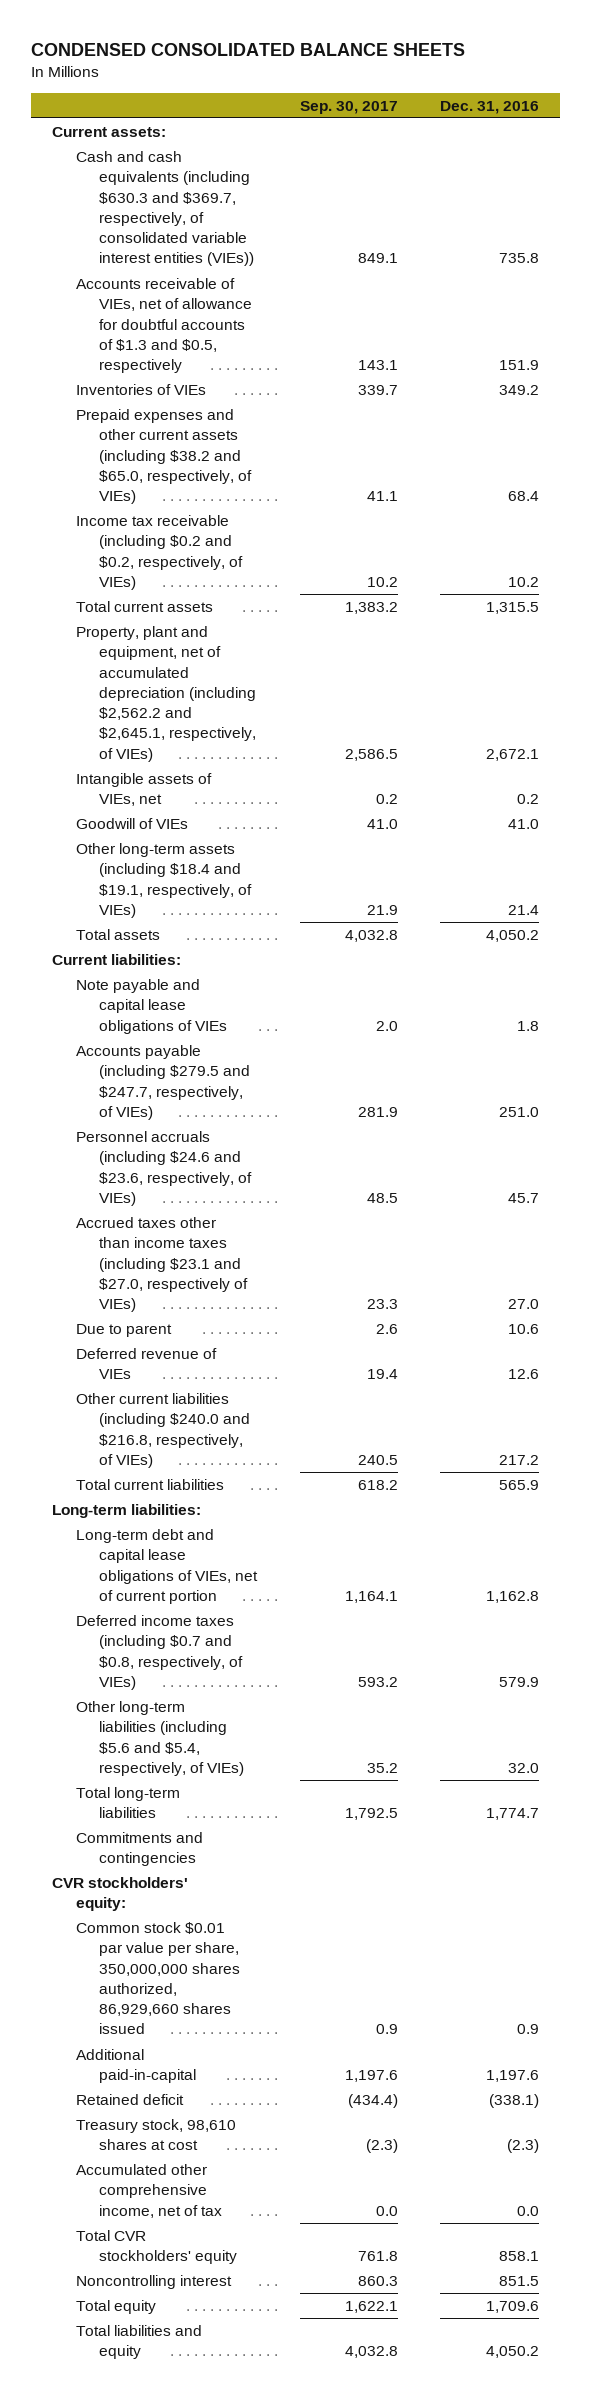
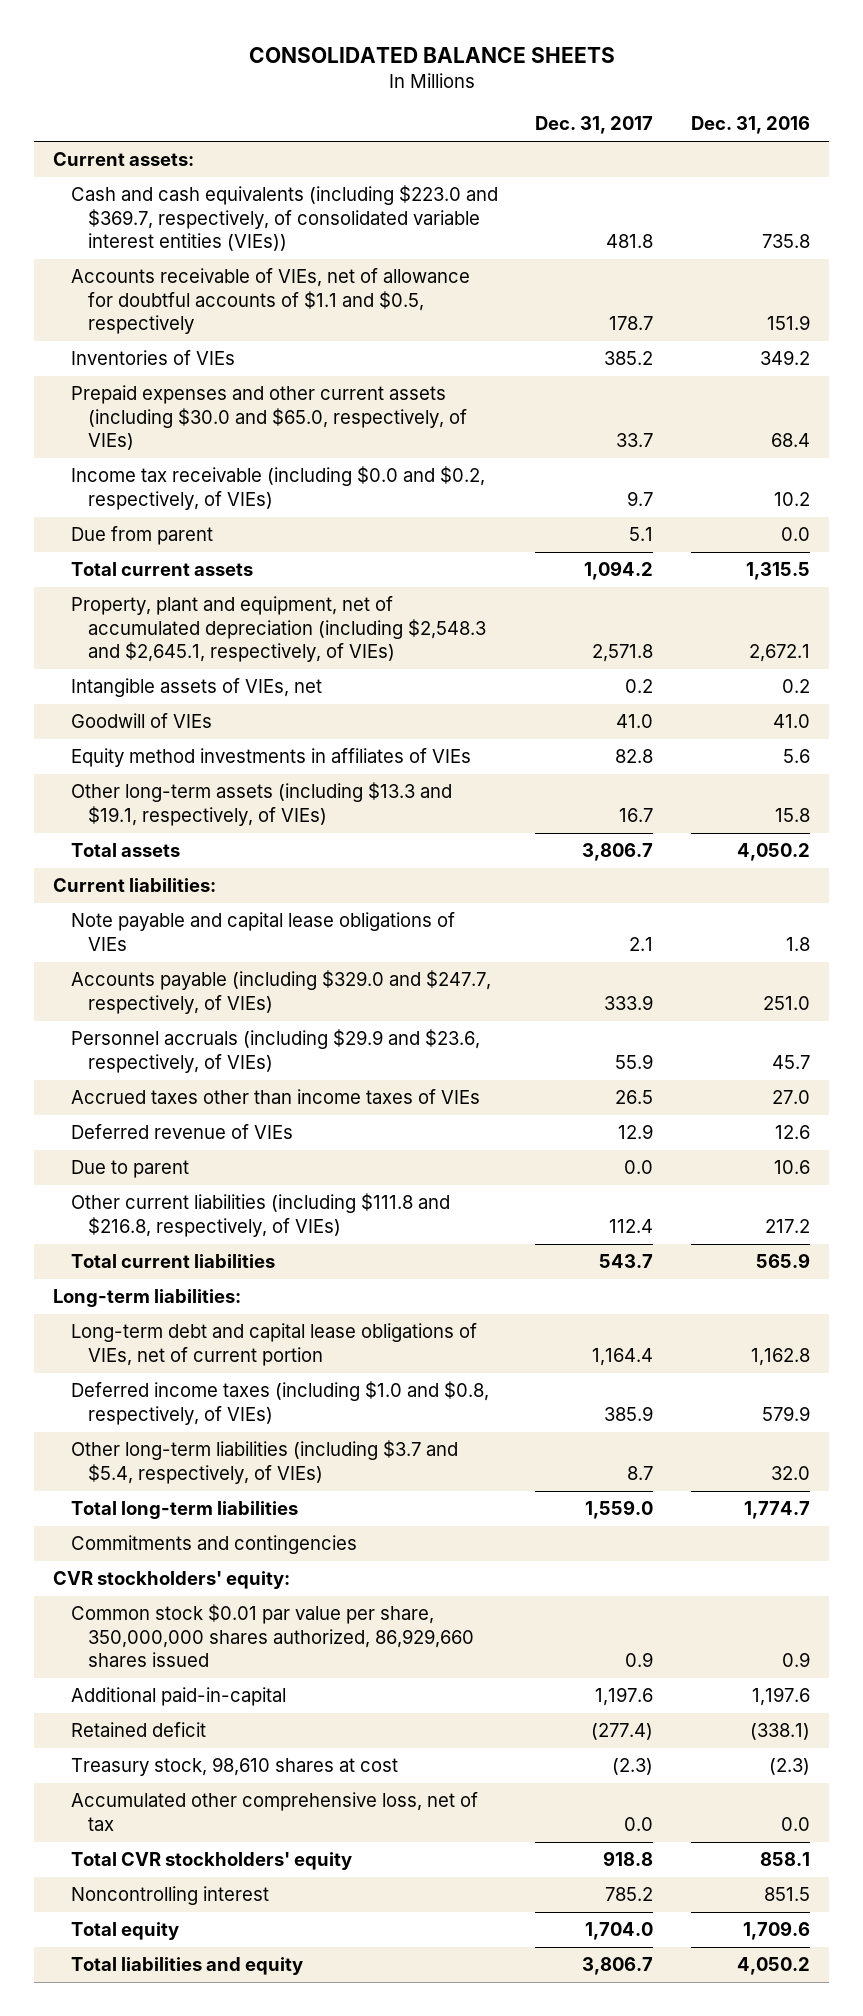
[31,42,466,56] CONDENSED CONSOLIDATED BALANCE SHEETS -> [248,46,615,63] CONSOLIDATED BALANCE SHEETS
[299,100,398,114] Sep. 30, 2017 -> none
none -> [535,116,654,135] Dec. 31, 2017
[75,150,255,267] Cash and cash equivalents (including $630.3 and $369.7, respectively, of consolidated variable interest entities (VIEs)) -> [70,185,498,252] Cash and cash equivalents (including $223.0 and $369.7, respectively, of consolidated variable interest entities (VIEs))
[75,277,253,374] Accounts receivable of VIEs, net of allowance for doubtful accounts of $1.3 and $0.5, respectively -> [70,268,470,335] Accounts receivable of VIEs, net of allowance for doubtful accounts of $1.1 and $0.5, respectively
[75,408,253,505] Prepaid expenses and other current assets (including $38.2 and $65.0, respectively, of VIEs) -> [70,385,468,451] Prepaid expenses and other current assets (including $30.0 and $65.0, respectively, of VIEs)
[75,514,244,590] Income tax receivable (including $0.2 and $0.2, respectively, of VIEs) -> [70,466,485,510] Income tax receivable (including $0.0 and $0.2, respectively, of VIEs)
none -> [70,526,213,546] Due from parent
[75,625,257,762] Property, plant and equipment, net of accumulated depreciation (including $2,562.2 and $2,645.1, respectively, of VIEs) -> [70,596,487,663] Property, plant and equipment, net of accumulated depreciation (including $2,548.3 and $2,645.1, respectively, of VIEs)
none -> [70,748,471,768] Equity method investments in affiliates of VIEs
[75,842,253,918] Other long-term assets (including $18.4 and $19.1, respectively, of VIEs) -> [70,782,452,826] Other long-term assets (including $13.3 and $19.1, respectively, of VIEs)
[507,904,539,915] 21.4 -> [775,807,811,822] 15.8
[75,1044,251,1120] Accounts payable (including $279.5 and $247.7, respectively, of VIEs) -> [70,970,491,1014] Accounts payable (including $329.0 and $247.7, respectively, of VIEs)
[75,1130,253,1206] Personnel accruals (including $24.6 and $23.6, respectively, of VIEs) -> [70,1029,480,1073] Personnel accruals (including $29.9 and $23.6, respectively, of VIEs)
[75,1216,249,1313] Accrued taxes other than income taxes (including $23.1 and $27.0, respectively of VIEs) -> [70,1089,480,1105] Accrued taxes other than income taxes of VIEs
[75,1323,172,1337] Due to parent -> [70,1160,189,1179] Due to parent
[75,1392,251,1468] Other current liabilities (including $240.0 and $216.8, respectively, of VIEs) -> [70,1193,450,1237] Other current liabilities (including $111.8 and $216.8, respectively, of VIEs)
[75,1614,244,1690] Deferred income taxes (including $0.7 and $0.8, respectively, of VIEs) -> [70,1381,489,1425] Deferred income taxes (including $1.0 and $0.8, respectively, of VIEs)
[75,1700,245,1776] Other long-term liabilities (including $5.6 and $5.4, respectively, of VIEs) -> [70,1440,458,1484] Other long-term liabilities (including $3.7 and $5.4, respectively, of VIEs)
[75,2163,223,2218] Accumulated other comprehensive income, net of tax -> [70,1792,478,1831] Accumulated other comprehensive loss, net of tax

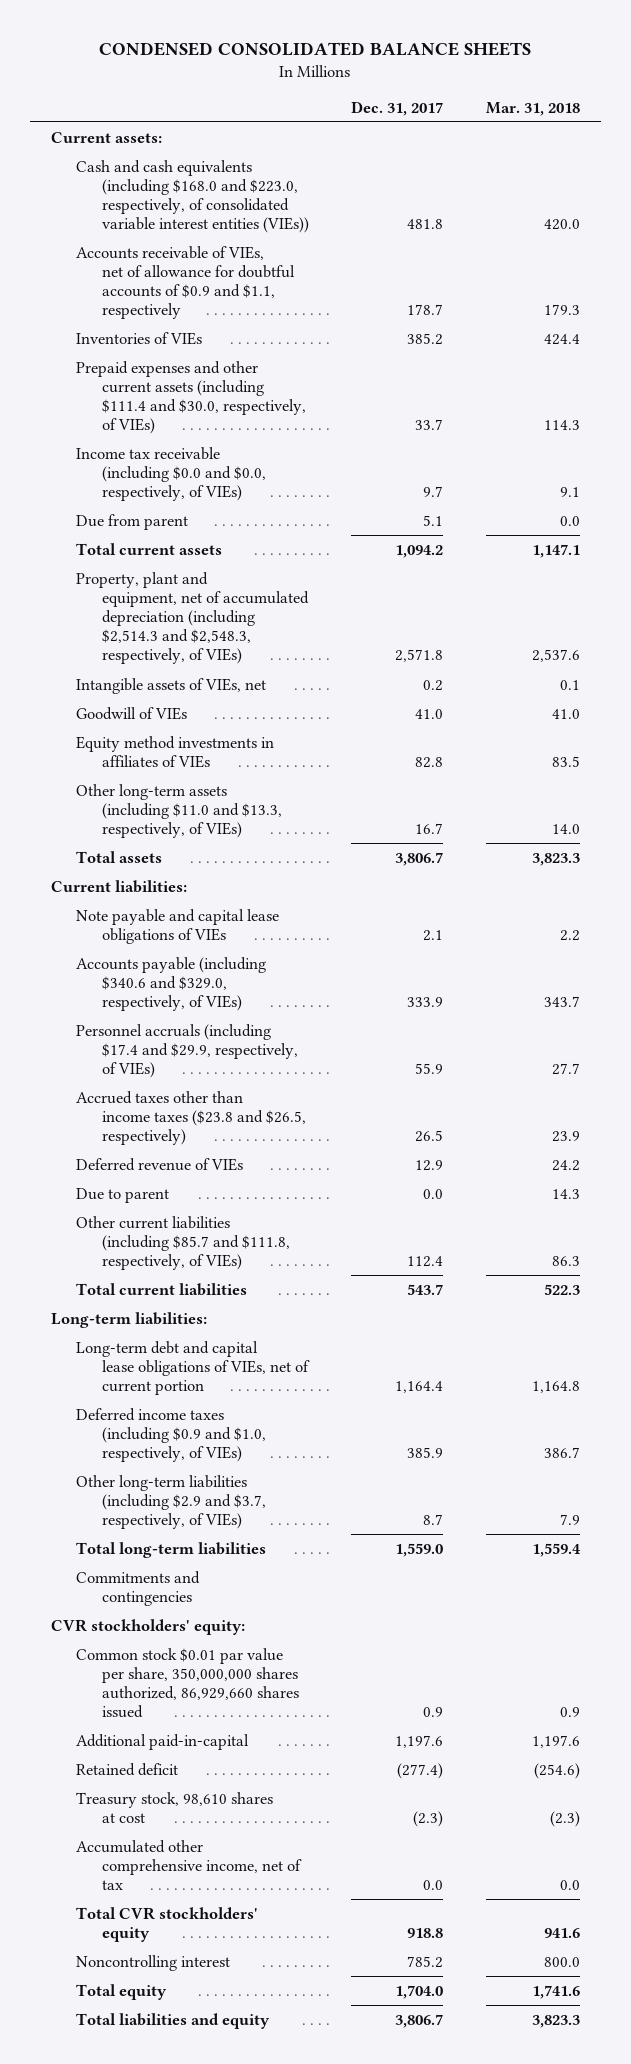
[248,46,615,63] CONSOLIDATED BALANCE SHEETS -> [99,41,532,56] CONDENSED CONSOLIDATED BALANCE SHEETS
[691,116,811,135] Dec. 31, 2016 -> none
none -> [486,101,581,116] Mar. 31, 2018
[70,185,498,252] Cash and cash equivalents (including $223.0 and $369.7, respectively, of consolidated variable interest entities (VIEs)) -> [76,159,309,234] Cash and cash equivalents (including $168.0 and $223.0, respectively, of consolidated variable interest entities (VIEs))
[70,268,470,335] Accounts receivable of VIEs, net of allowance for doubtful accounts of $1.1 and $0.5, respectively -> [76,245,295,320] Accounts receivable of VIEs, net of allowance for doubtful accounts of $0.9 and $1.1, respectively
[70,385,468,451] Prepaid expenses and other current assets (including $30.0 and $65.0, respectively, of VIEs) -> [76,360,306,435] Prepaid expenses and other current assets (including $111.4 and $30.0, respectively, of VIEs)
[70,466,485,510] Income tax receivable (including $0.0 and $0.2, respectively, of VIEs) -> [76,446,266,502] Income tax receivable (including $0.0 and $0.0, respectively, of VIEs)
[70,596,487,663] Property, plant and equipment, net of accumulated depreciation (including $2,548.3 and $2,645.1, respectively, of VIEs) -> [76,571,309,665] Property, plant and equipment, net of accumulated depreciation (including $2,514.3 and $2,548.3, respectively, of VIEs)
[70,782,452,826] Other long-term assets (including $13.3 and $19.1, respectively, of VIEs) -> [76,783,282,839] Other long-term assets (including $11.0 and $13.3, respectively, of VIEs)
[70,970,491,1014] Accounts payable (including $329.0 and $247.7, respectively, of VIEs) -> [76,956,267,1012] Accounts payable (including $340.6 and $329.0, respectively, of VIEs)
[70,1029,480,1073] Personnel accruals (including $29.9 and $23.6, respectively, of VIEs) -> [76,1023,298,1079] Personnel accruals (including $17.4 and $29.9, respectively, of VIEs)
[70,1089,480,1105] Accrued taxes other than income taxes of VIEs -> [76,1090,306,1146] Accrued taxes other than income taxes ($23.8 and $26.5, respectively)
[70,1193,450,1237] Other current liabilities (including $111.8 and $216.8, respectively, of VIEs) -> [76,1215,290,1271] Other current liabilities (including $85.7 and $111.8, respectively, of VIEs)
[70,1381,489,1425] Deferred income taxes (including $1.0 and $0.8, respectively, of VIEs) -> [76,1407,266,1463] Deferred income taxes (including $0.9 and $1.0, respectively, of VIEs)
[70,1440,458,1484] Other long-term liabilities (including $3.7 and $5.4, respectively, of VIEs) -> [76,1474,266,1530] Other long-term liabilities (including $2.9 and $3.7, respectively, of VIEs)
[70,1792,478,1831] Accumulated other comprehensive loss, net of tax -> [76,1839,302,1891] Accumulated other comprehensive income, net of tax

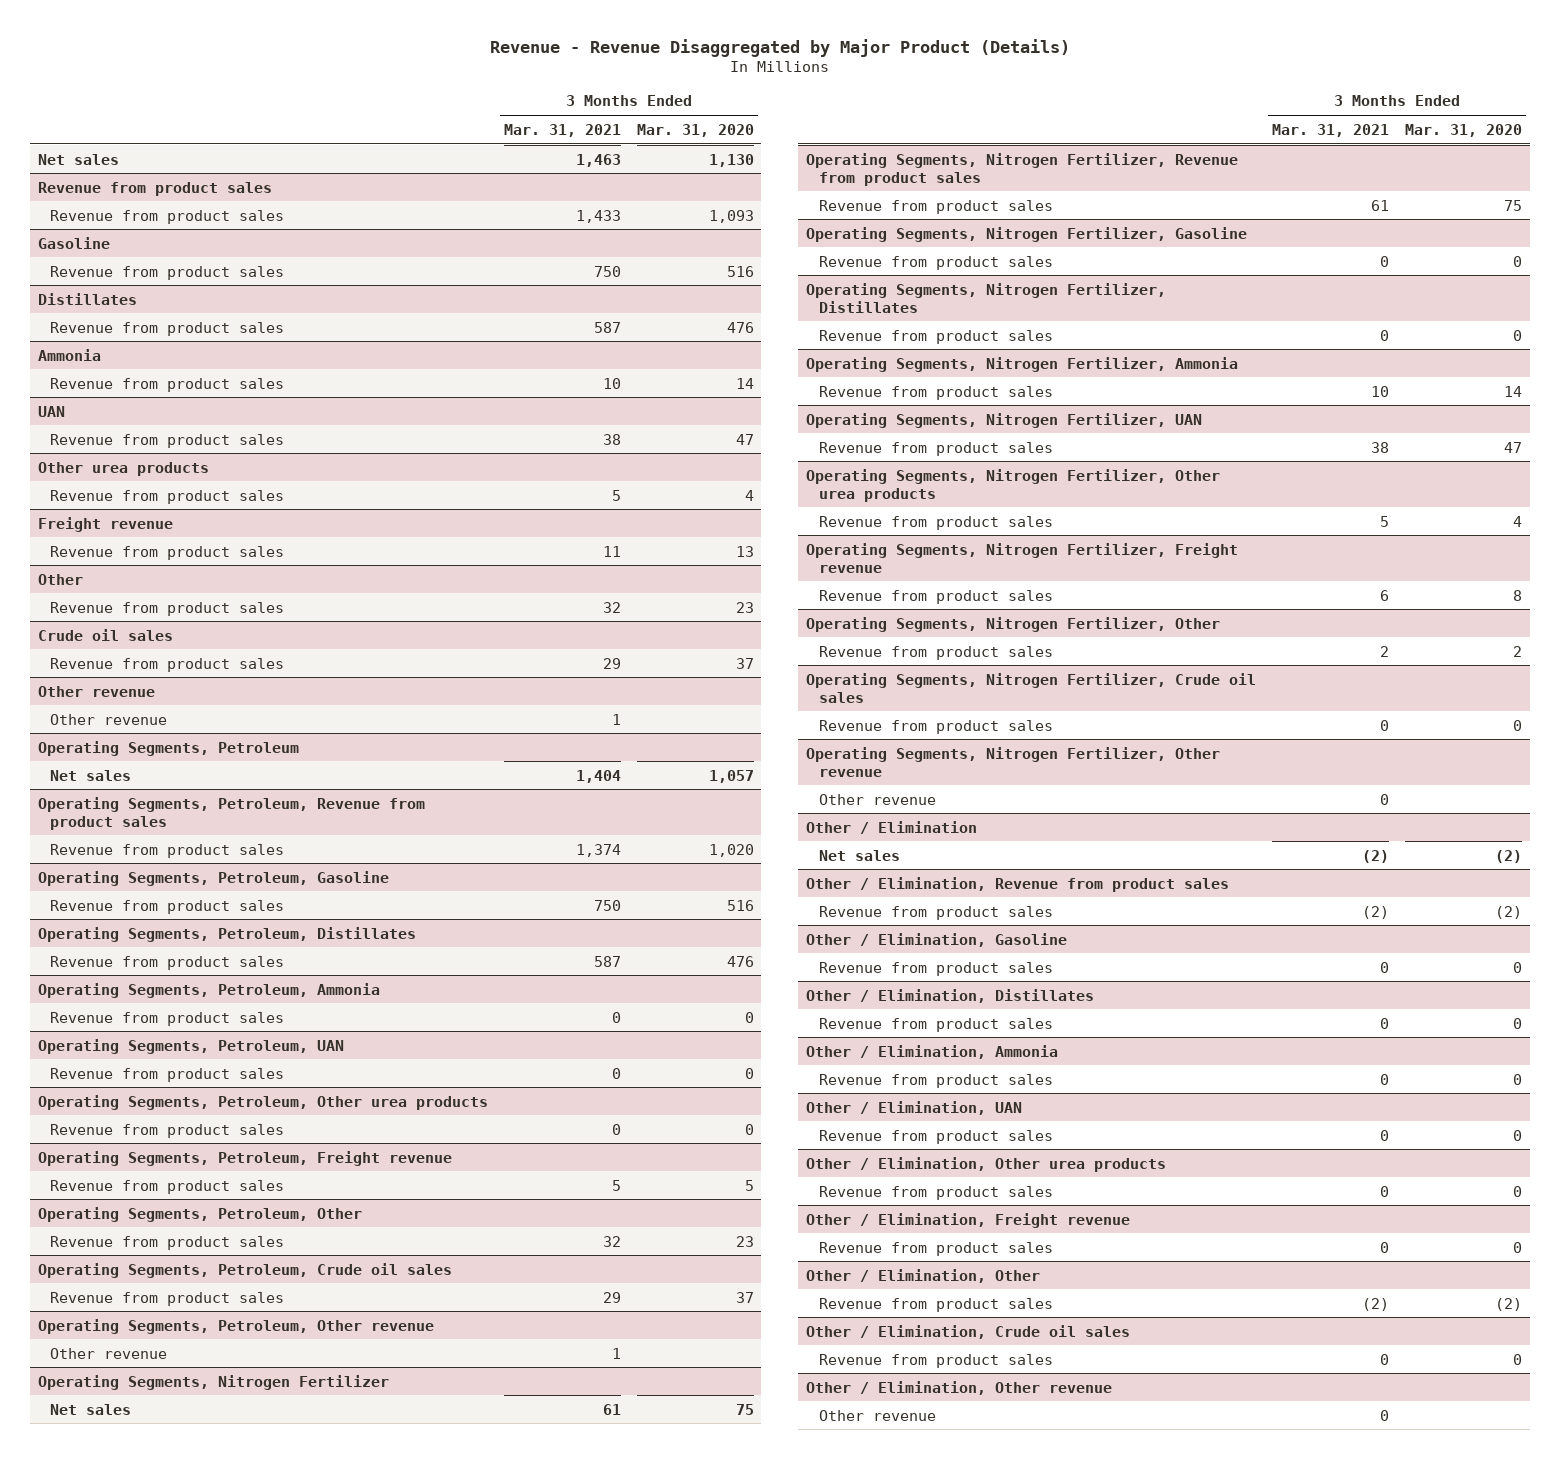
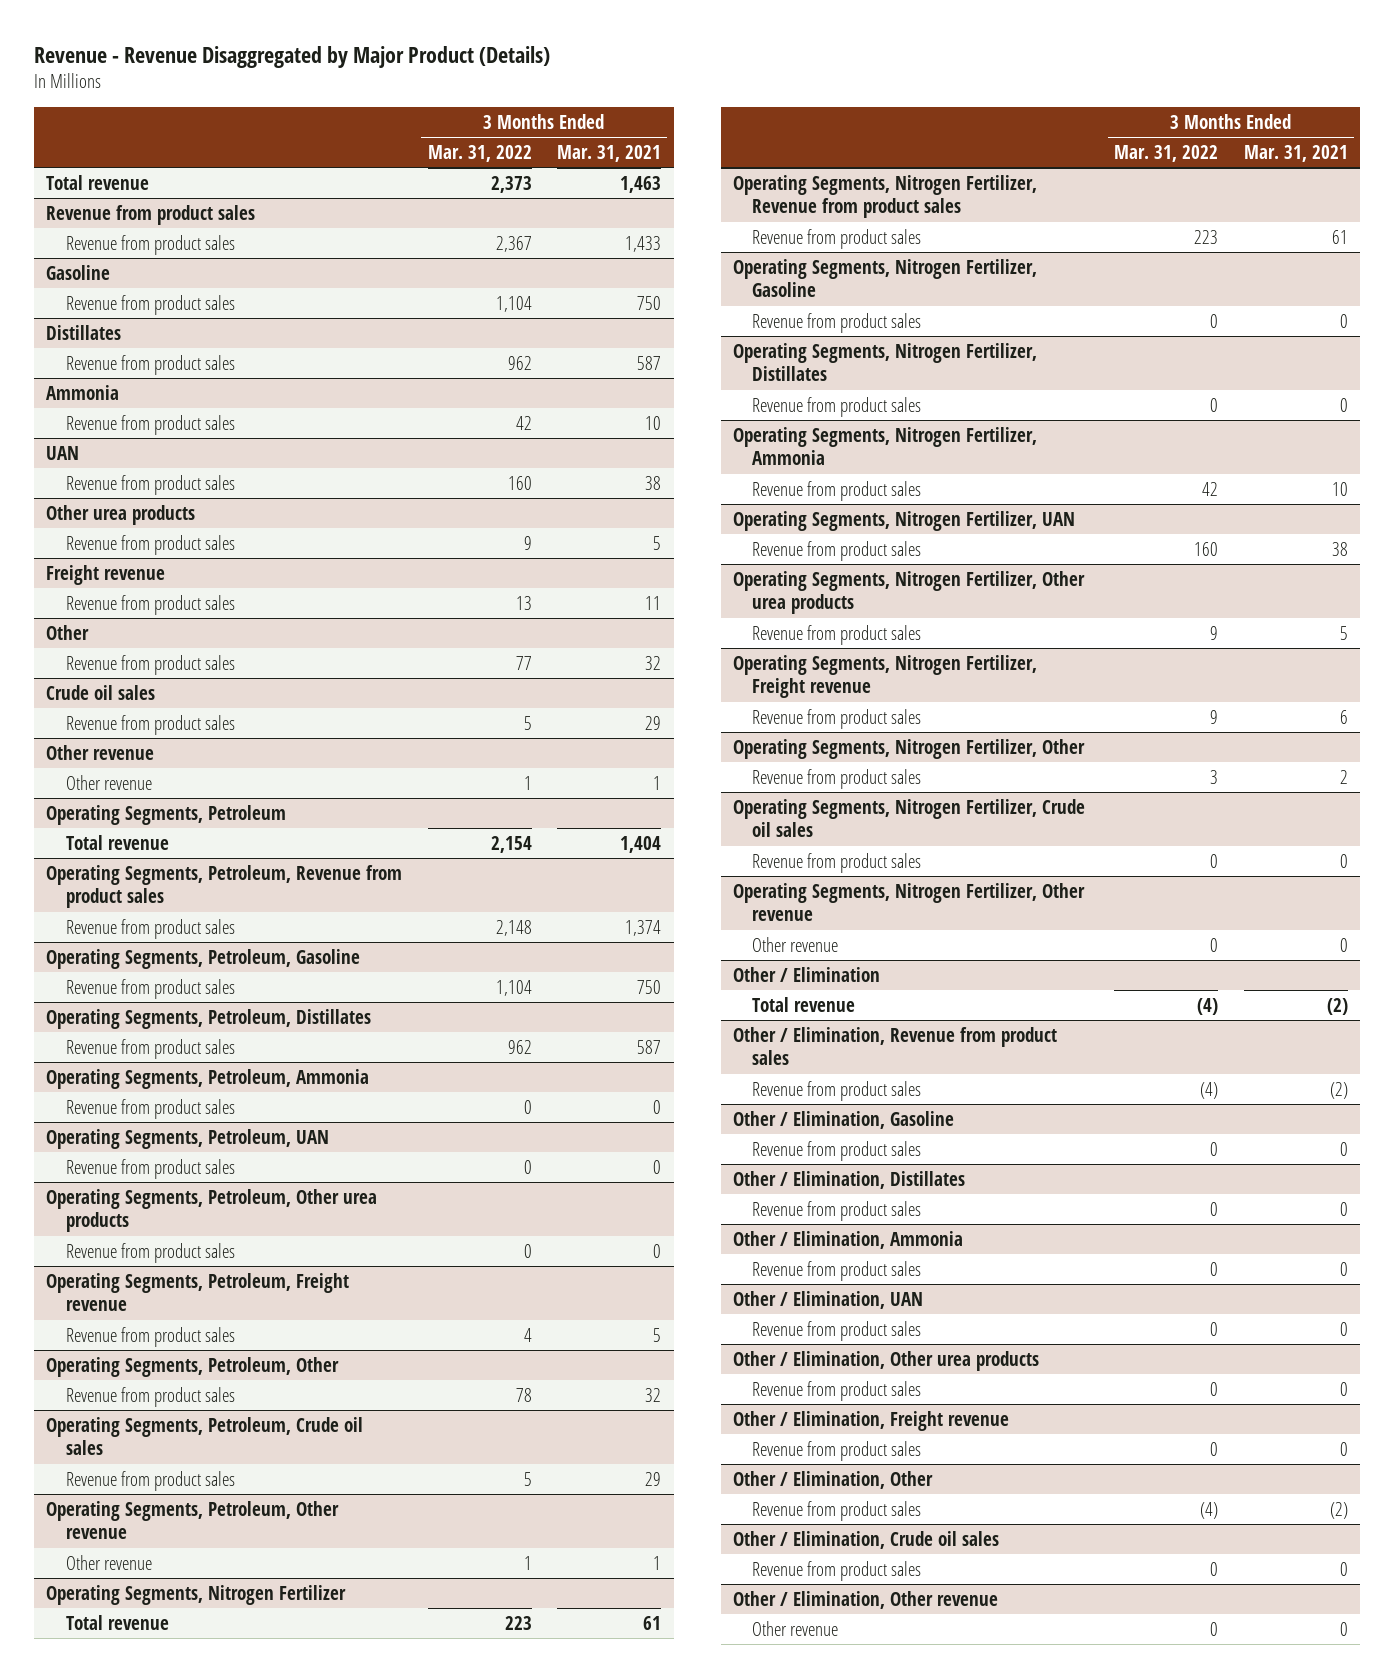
[636,123,754,137] Mar. 31, 2020 -> none
none -> [427,144,532,162] Mar. 31, 2022
[37,153,119,165] Net sales -> [46,174,150,190] Total revenue
[50,769,132,781] Net sales -> [65,834,169,850] Total revenue
[50,1403,132,1415] Net sales -> [65,1614,169,1630] Total revenue
[818,849,900,861] Net sales -> [752,996,856,1012] Total revenue

